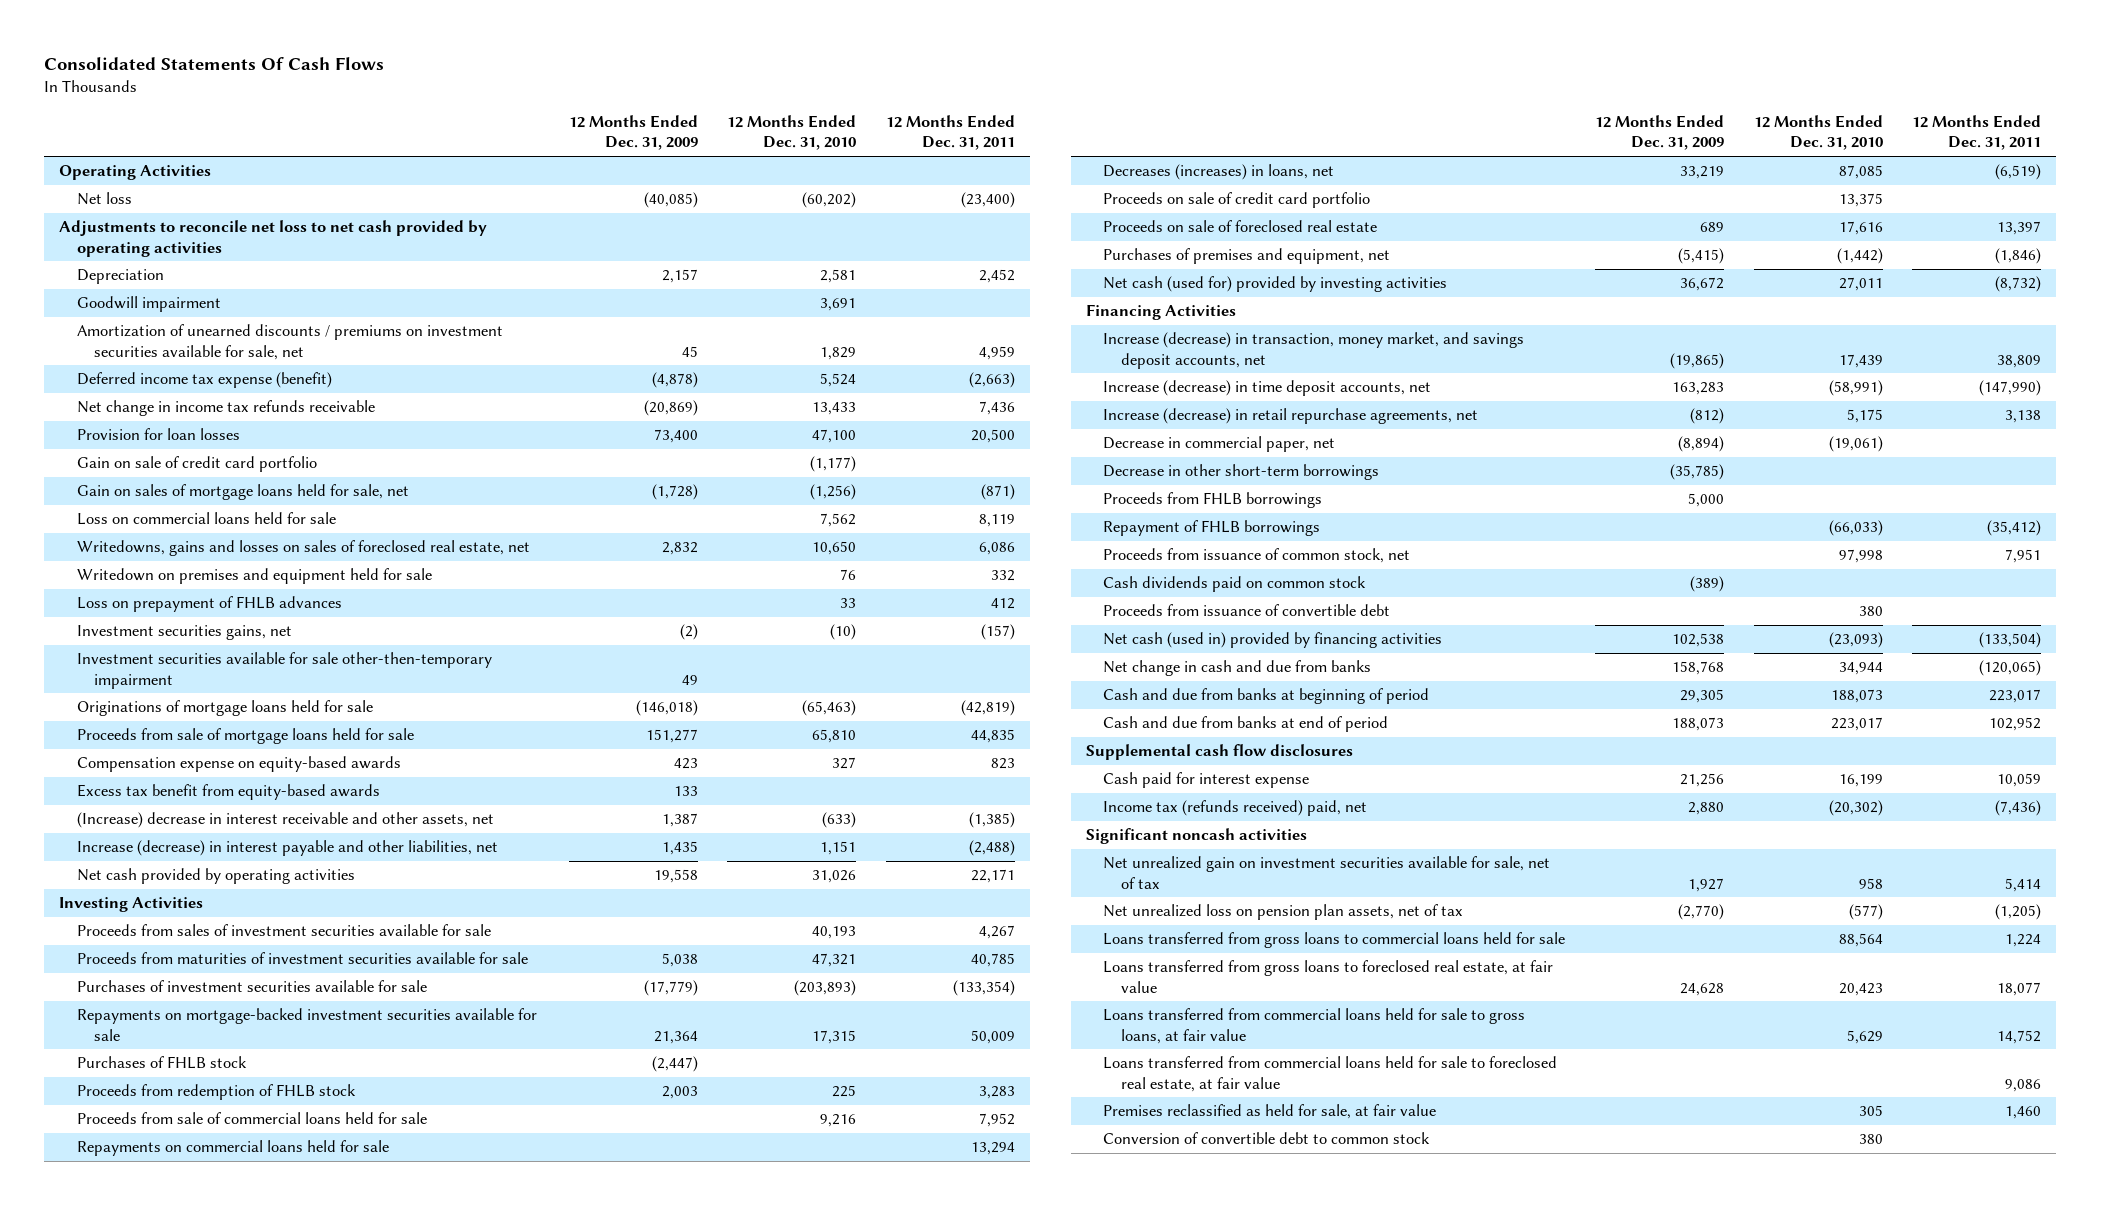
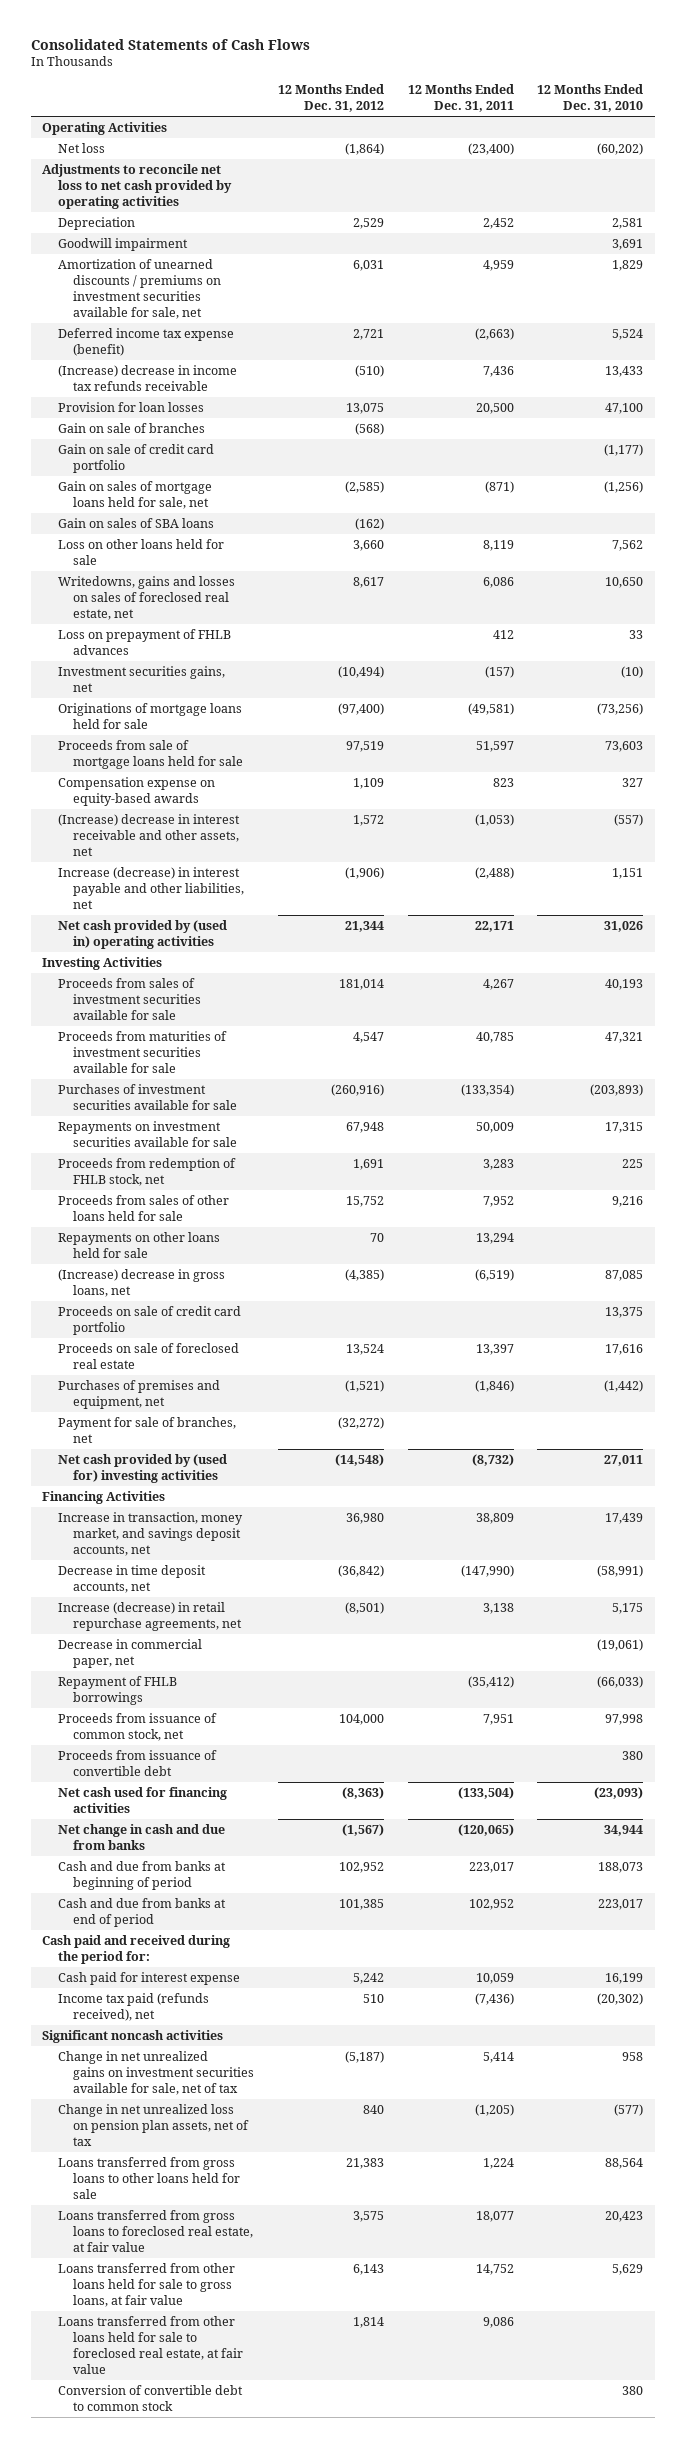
[44,56,385,70] Consolidated Statements Of Cash Flows -> [30,38,310,50] Consolidated Statements of Cash Flows
[568,115,698,151] 12 Months Ended Dec. 31, 2009 -> none
none -> [277,83,384,112] 12 Months Ended Dec. 31, 2012
[76,400,375,417] Net change in income tax refunds receivable -> [57,365,237,392] (Increase) decrease in income tax refunds receivable
none -> [57,423,205,434] Gain on sale of branches
none -> [57,518,214,529] Gain on sales of SBA loans
[76,512,336,526] Loss on commercial loans held for sale -> [57,539,224,566] Loss on other loans held for sale
[76,568,432,585] Writedown on premises and equipment held for sale -> none
[76,652,492,689] Investment securities available for sale other-then-temporary impairment -> none
[802,700,857,717] (65,463) -> [597,703,644,716] (73,256)
[961,700,1016,717] (42,819) -> [467,703,514,716] (49,581)
[812,729,857,744] 65,810 -> [605,741,644,753] 73,603
[971,729,1016,744] 44,835 -> [475,741,514,753] 51,597
[76,784,380,801] Excess tax benefit from equity-based awards -> none
[822,812,857,829] (633) -> [614,814,644,827] (557)
[969,812,1016,829] (1,385) -> [474,814,514,827] (1,053)
[76,868,355,885] Net cash provided by operating activities -> [57,920,227,950] Net cash provided by (used in) operating activities
[76,1056,247,1070] Purchases of FHLB stock -> none
[76,1008,537,1041] Repayments on mortgage-backed investment securities available for sale -> [57,1121,238,1148] Repayments on investment securities available for sale
[76,1084,356,1101] Proceeds from redemption of FHLB stock -> [57,1158,236,1187] Proceeds from redemption of FHLB stock, net
[76,1112,427,1125] Proceeds from sale of commercial loans held for sale -> [57,1195,229,1222] Proceeds from sales of other loans held for sale
[76,1140,389,1157] Repayments on commercial loans held for sale -> [57,1232,220,1259] Repayments on other loans held for sale
[1103,164,1335,181] Decreases (increases) in loans, net -> [57,1269,225,1298] (Increase) decrease in gross loans, net
none -> [57,1417,236,1444] Payment for sale of branches, net
[1103,276,1448,293] Net cash (used for) provided by investing activities -> [57,1454,227,1484] Net cash provided by (used for) investing activities
[1103,332,1525,369] Increase (decrease) in transaction, money market, and savings deposit accounts, net -> [57,1512,243,1557] Increase in transaction, money market, and savings deposit accounts, net
[1103,380,1432,397] Increase (decrease) in time deposit accounts, net -> [57,1565,206,1594] Decrease in time deposit accounts, net
[1103,464,1380,481] Decrease in other short-term borrowings -> none
[1103,492,1323,509] Proceeds from FHLB borrowings -> none
[1103,576,1367,593] Cash dividends paid on common stock -> none
[1103,632,1443,649] Net cash (used in) provided by financing activities -> [57,1787,227,1814] Net cash used for financing activities
[1085,744,1353,761] Supplemental cash flow disclosures -> none
none -> [42,1935,231,1965] Cash paid and received during the period for:
[1103,800,1368,817] Income tax (refunds received) paid, net -> [57,1993,209,2022] Income tax paid (refunds received), net
[1103,856,1551,889] Net unrealized gain on investment securities available for sale, net of tax -> [57,2051,255,2096] Change in net unrealized gains on investment securities available for sale, net of tax
[1103,904,1464,921] Net unrealized loss on pension plan assets, net of tax -> [57,2104,250,2147] Change in net unrealized loss on pension plan assets, net of tax
[1103,932,1566,949] Loans transferred from gross loans to commercial loans held for sale -> [57,2157,241,2200] Loans transferred from gross loans to other loans held for sale
[1103,1104,1437,1120] Premises reclassified as held for sale, at fair value -> none
[1103,1008,1526,1044] Loans transferred from commercial loans held for sale to gross loans, at fair value -> [57,2263,235,2308] Loans transferred from other loans held for sale to gross loans, at fair value
[1103,1056,1558,1092] Loans transferred from commercial loans held for sale to foreclosed real estate, at fair value -> [57,2316,244,2375] Loans transferred from other loans held for sale to foreclosed real estate, at fair value

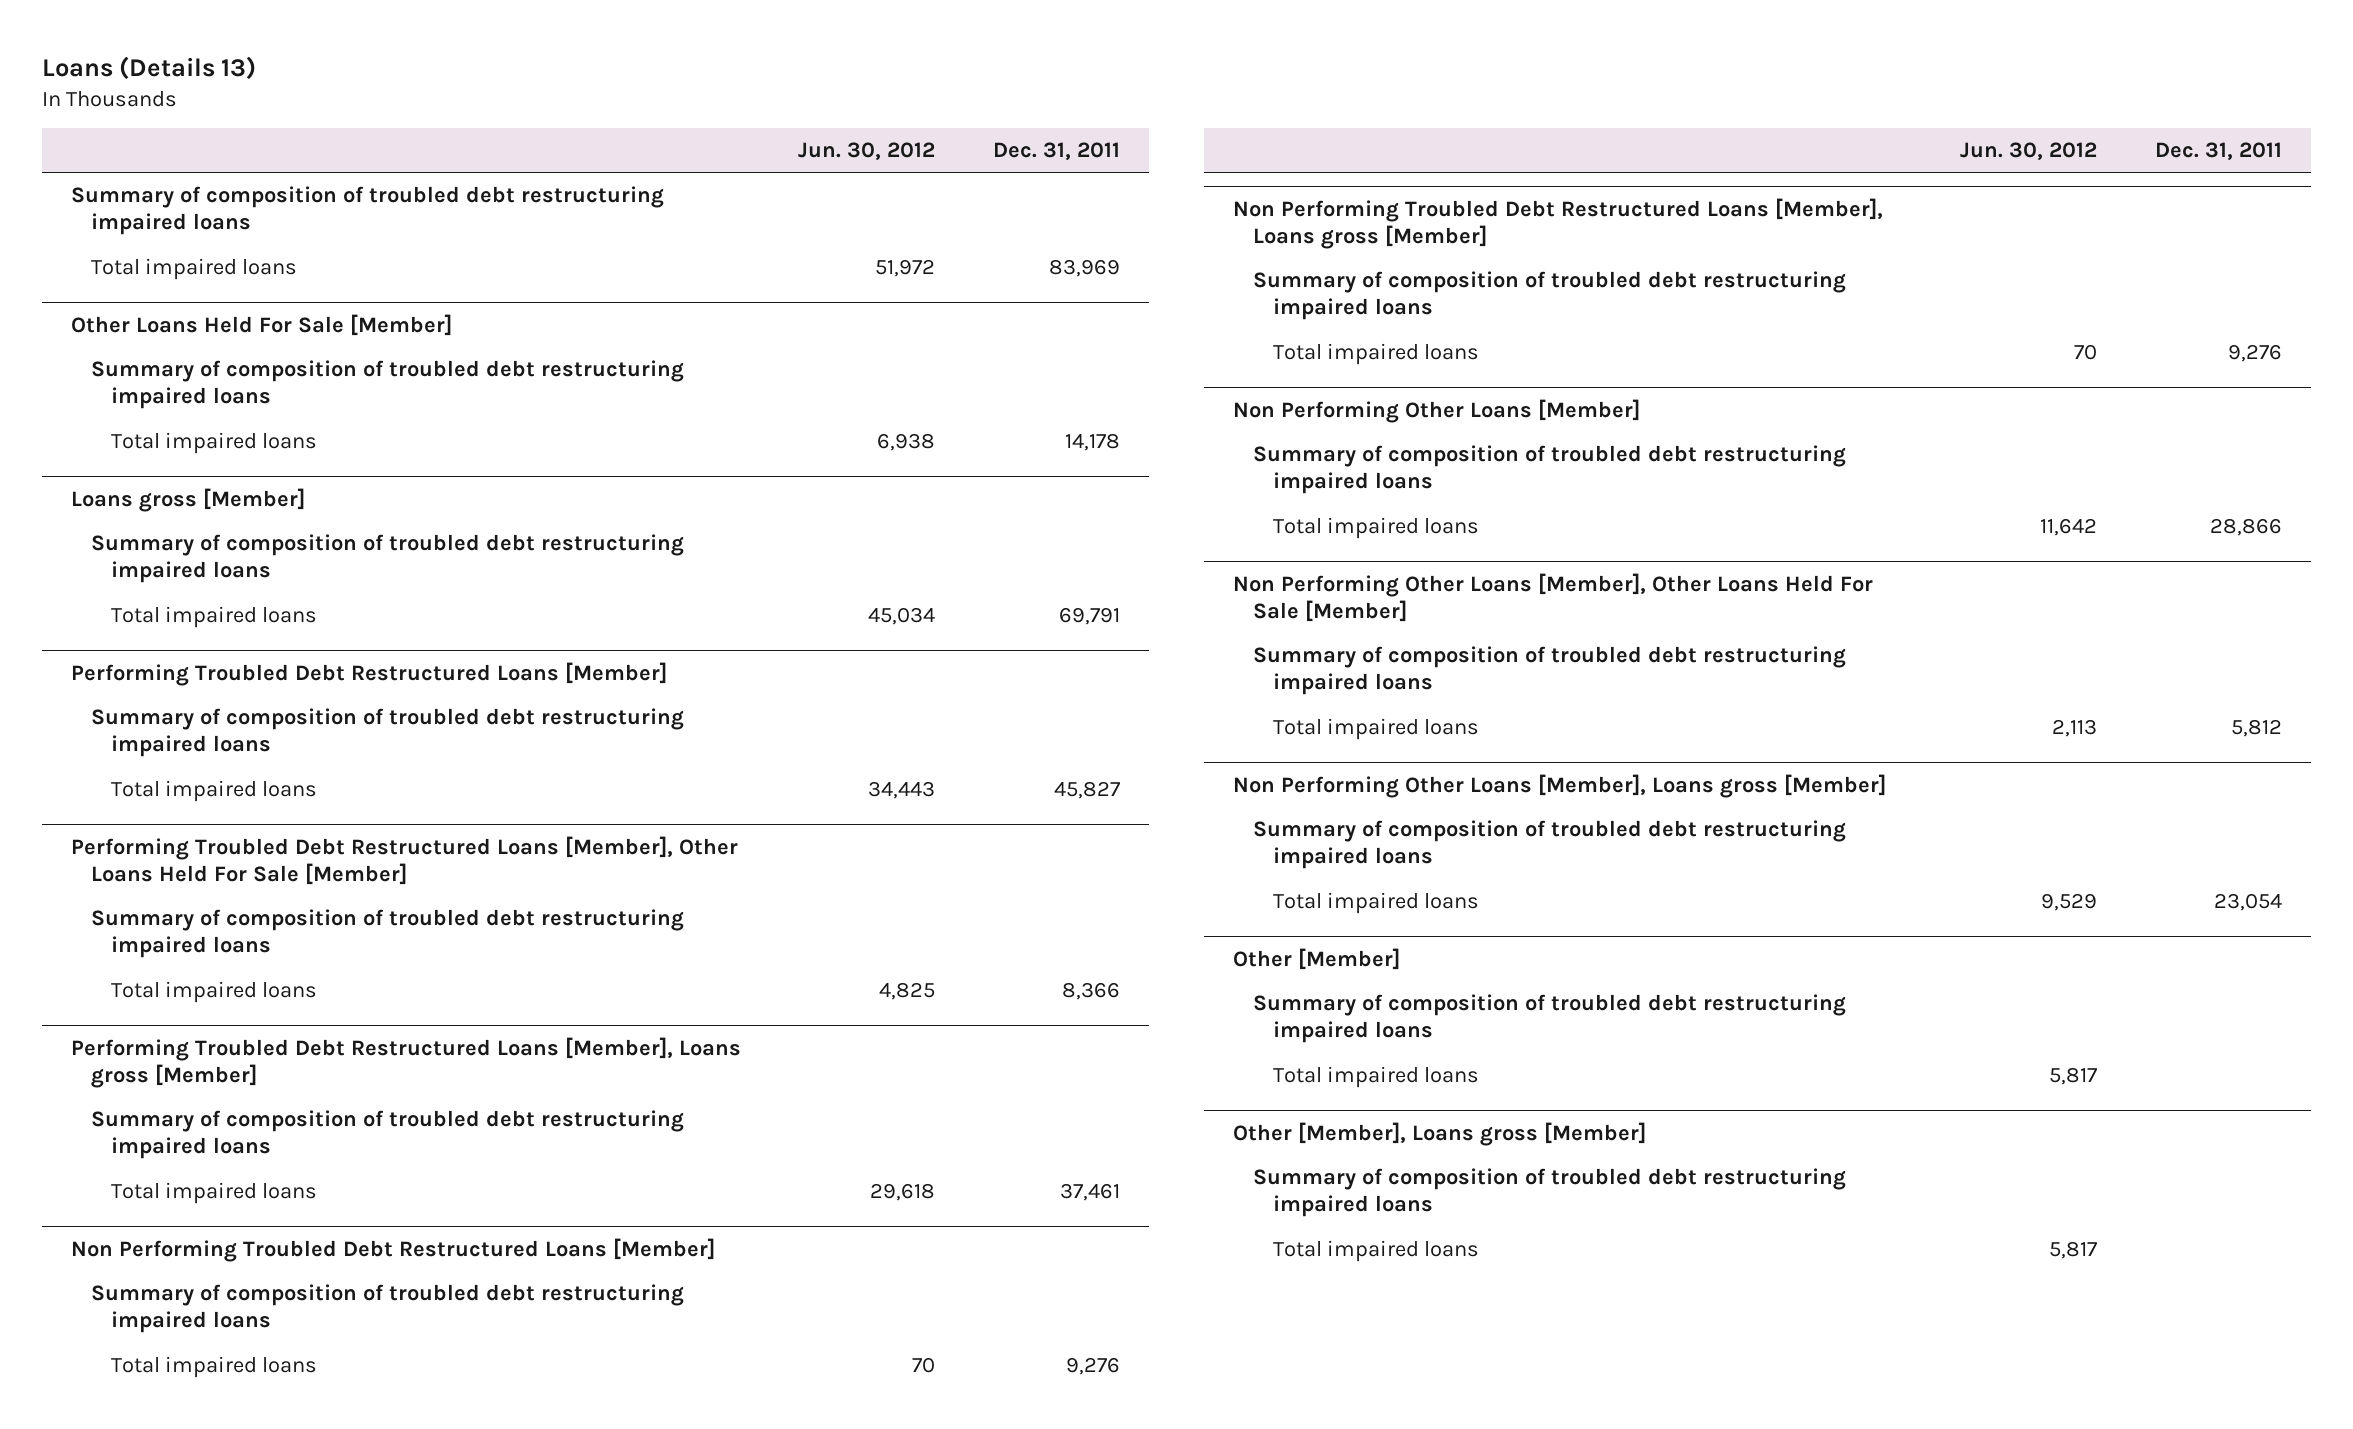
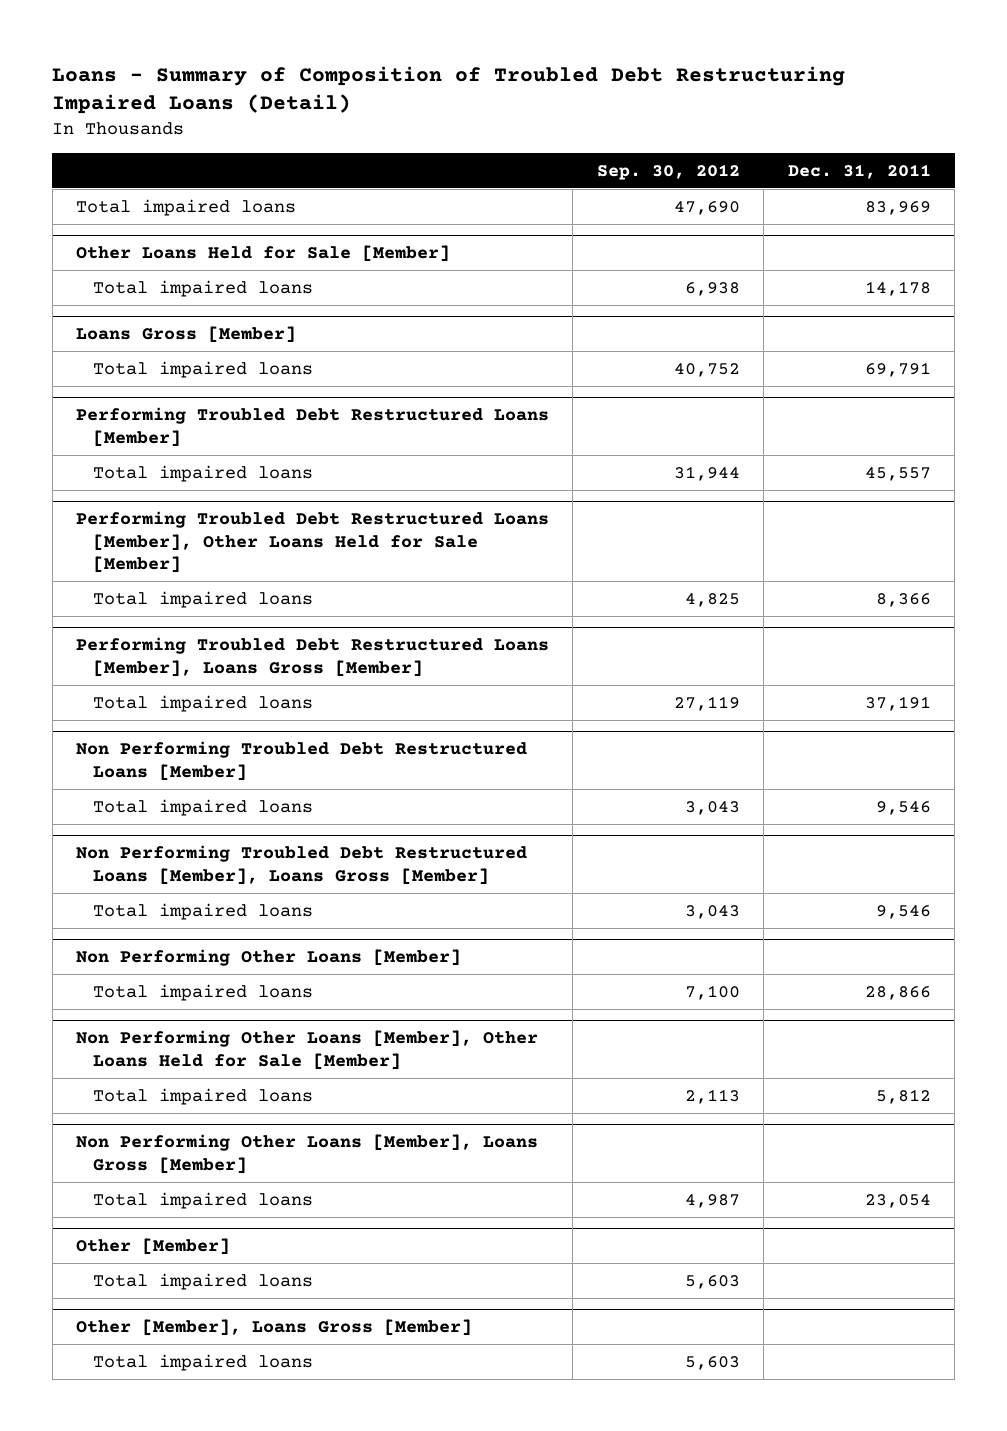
[41,56,256,81] Loans (Details 13) -> [52,65,846,115] Loans - Summary of Composition of Troubled Debt Restructuring Impaired Loans (Detail)
[798,141,936,160] Jun. 30, 2012 -> none
none -> [596,163,740,180] Sep. 30, 2012
[70,186,664,236] Summary of composition of troubled debt restructuring impaired loans -> none
[90,360,684,410] Summary of composition of troubled debt restructuring impaired loans -> none
[70,313,452,336] Other Loans Held For Sale [Member] -> [75,245,450,263] Other Loans Held for Sale [Member]
[90,534,684,584] Summary of composition of troubled debt restructuring impaired loans -> none
[70,487,305,512] Loans gross [Member] -> [75,326,296,344] Loans Gross [Member]
[90,708,684,758] Summary of composition of troubled debt restructuring impaired loans -> none
[90,909,684,959] Summary of composition of troubled debt restructuring impaired loans -> none
[1054,781,1121,800] 45,827 -> [864,466,931,481] 45,557
[70,835,738,885] Performing Troubled Debt Restructured Loans [Member], Other Loans Held For Sale [Member] -> [75,511,549,574] Performing Troubled Debt Restructured Loans [Member], Other Loans Held for Sale [Member]
[90,1110,684,1160] Summary of composition of troubled debt restructuring impaired loans -> none
[70,1036,741,1088] Performing Troubled Debt Restructured Loans [Member], Loans gross [Member] -> [75,637,549,677] Performing Troubled Debt Restructured Loans [Member], Loans Gross [Member]
[1060,1183,1121,1202] 37,461 -> [864,695,931,711] 37,191
[90,1284,684,1334] Summary of composition of troubled debt restructuring impaired loans -> none
[1252,271,1846,321] Summary of composition of troubled debt restructuring impaired loans -> none
[1066,1357,1121,1376] 9,276 -> [875,800,931,815] 9,546
[1232,197,1883,249] Non Performing Troubled Debt Restructured Loans [Member], Loans gross [Member] -> [75,845,527,885] Non Performing Troubled Debt Restructured Loans [Member], Loans Gross [Member]
[2228,344,2283,363] 9,276 -> [875,904,931,919] 9,546
[1252,445,1846,495] Summary of composition of troubled debt restructuring impaired loans -> none
[1252,646,1846,696] Summary of composition of troubled debt restructuring impaired loans -> none
[1232,572,1873,622] Non Performing Other Loans [Member], Other Loans Held For Sale [Member] -> [75,1030,538,1070] Non Performing Other Loans [Member], Other Loans Held for Sale [Member]
[1252,820,1846,870] Summary of composition of troubled debt restructuring impaired loans -> none
[1232,773,1886,798] Non Performing Other Loans [Member], Loans gross [Member] -> [75,1134,538,1174] Non Performing Other Loans [Member], Loans Gross [Member]
[1252,994,1846,1044] Summary of composition of troubled debt restructuring impaired loans -> none
[1252,1168,1846,1218] Summary of composition of troubled debt restructuring impaired loans -> none
[1232,1121,1646,1146] Other [Member], Loans gross [Member] -> [75,1319,472,1337] Other [Member], Loans Gross [Member]

